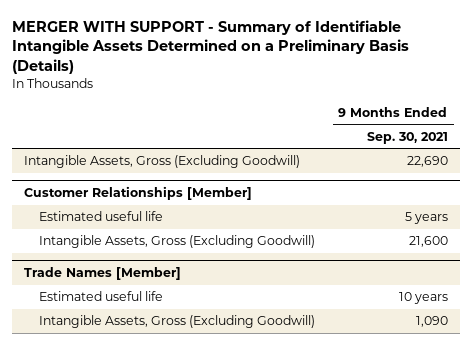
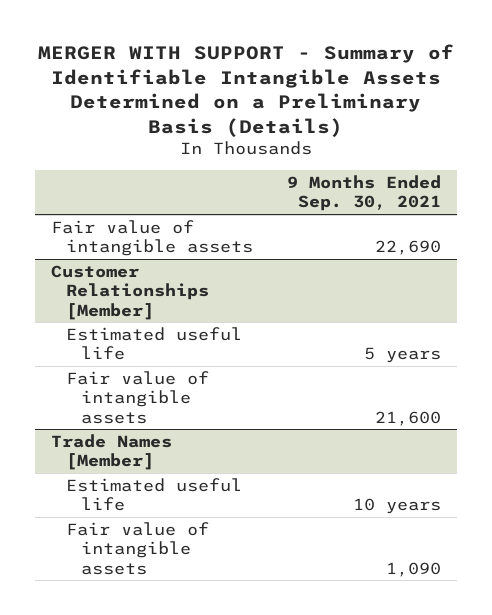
[24,155,301,169] Intangible Assets, Gross (Excluding Goodwill) -> [51,219,254,257] Fair value of intangible assets
[38,235,315,249] Intangible Assets, Gross (Excluding Goodwill) -> [66,370,210,424] Fair value of intangible assets
[38,315,315,329] Intangible Assets, Gross (Excluding Goodwill) -> [66,521,210,575] Fair value of intangible assets

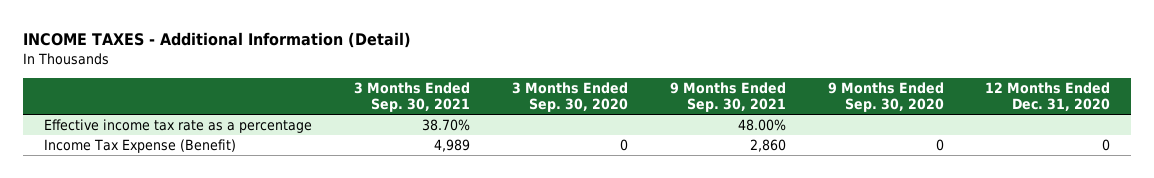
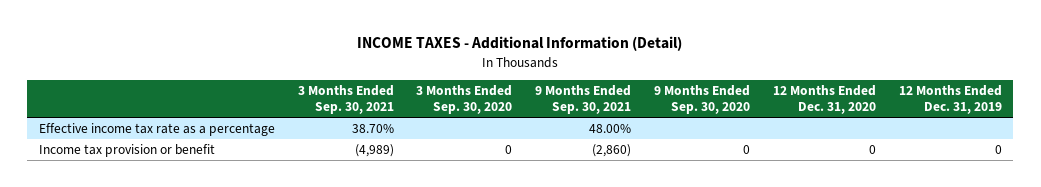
none -> [898,85,1002,115] 12 Months Ended Dec. 31, 2019
[43,139,236,154] Income Tax Expense (Benefit) -> [38,143,215,157] Income tax provision or benefit
[433,139,470,153] 4,989 -> [354,143,394,157] (4,989)
[749,139,786,153] 2,860 -> [592,143,632,157] (2,860)

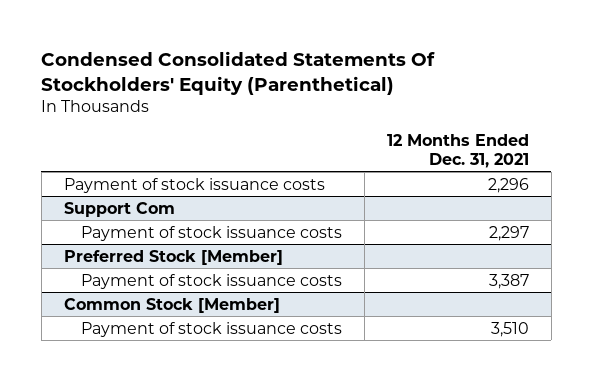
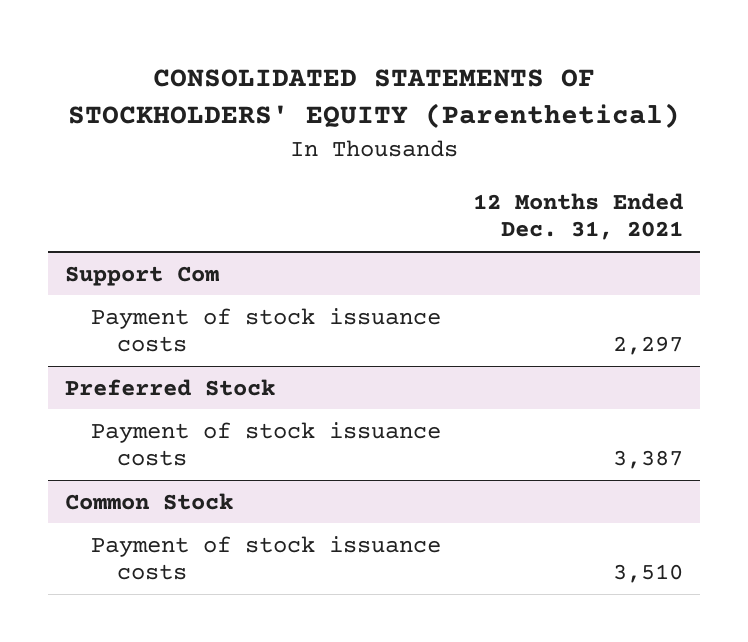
[41,51,436,95] Condensed Consolidated Statements Of Stockholders' Equity (Parenthetical) -> [67,68,680,129] CONSOLIDATED STATEMENTS OF STOCKHOLDERS' EQUITY (Parenthetical)
[63,177,325,193] Payment of stock issuance costs -> none
[63,249,283,265] Preferred Stock [Member] -> [64,378,275,396] Preferred Stock
[63,297,280,313] Common Stock [Member] -> [64,492,233,510] Common Stock

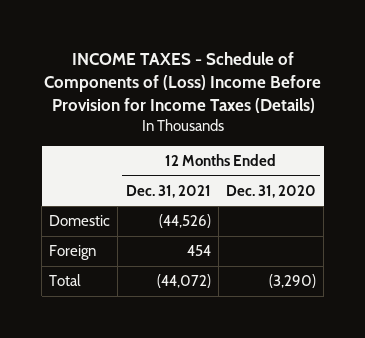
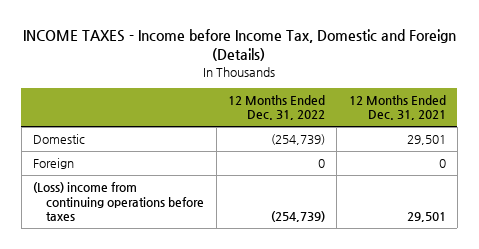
[43,51,321,114] INCOME TAXES - Schedule of Components of (Loss) Income Before Provision for Income Taxes (Details) -> [23,29,457,62] INCOME TAXES - Income before Income Tax, Domestic and Foreign (Details)
[226,184,317,198] Dec. 31, 2020 -> none
none -> [227,95,325,121] 12 Months Ended Dec. 31, 2022
[49,274,82,287] Total -> none
[158,214,211,229] (44,526) -> [406,135,446,146] 29,501
[186,245,211,257] 454 -> [438,159,446,169] 0
none -> [33,182,205,222] (Loss) income from continuing operations before taxes

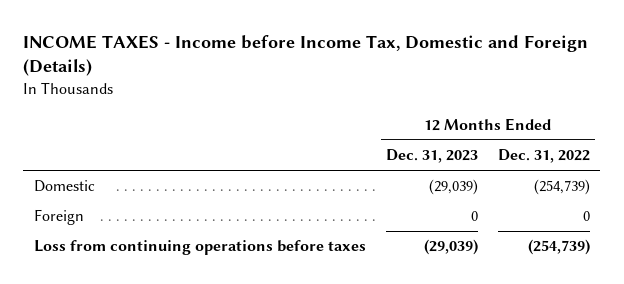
[348,95,446,121] 12 Months Ended Dec. 31, 2021 -> none
none -> [385,149,478,164] Dec. 31, 2023
[33,182,205,222] (Loss) income from continuing operations before taxes -> [33,240,366,256] Loss from continuing operations before taxes

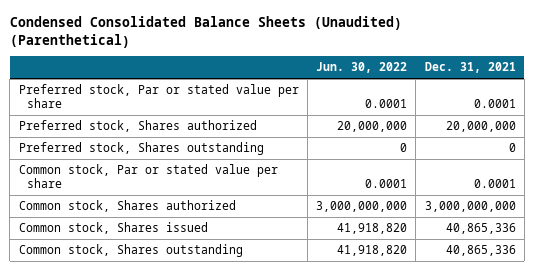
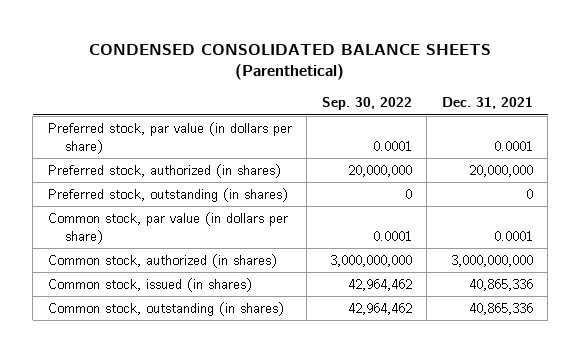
[9,16,402,49] Condensed Consolidated Balance Sheets (Unaudited) (Parenthetical) -> [89,43,492,81] CONDENSED CONSOLIDATED BALANCE SHEETS (Parenthetical)
[316,62,408,74] Jun. 30, 2022 -> none
none -> [321,97,412,111] Sep. 30, 2022
[18,83,299,108] Preferred stock, Par or stated value per share -> [47,121,292,154] Preferred stock, par value (in dollars per share)
[18,119,257,132] Preferred stock, Shares authorized -> [47,163,281,178] Preferred stock, authorized (in shares)
[18,141,264,155] Preferred stock, Shares outstanding -> [47,187,288,202] Preferred stock, outstanding (in shares)
[18,163,278,188] Common stock, Par or stated value per share -> [47,211,288,244] Common stock, par value (in dollars per share)
[18,199,236,212] Common stock, Shares authorized -> [47,253,277,268] Common stock, authorized (in shares)
[18,221,208,234] Common stock, Shares issued -> [47,277,252,292] Common stock, issued (in shares)
[18,243,243,257] Common stock, Shares outstanding -> [47,301,284,316] Common stock, outstanding (in shares)

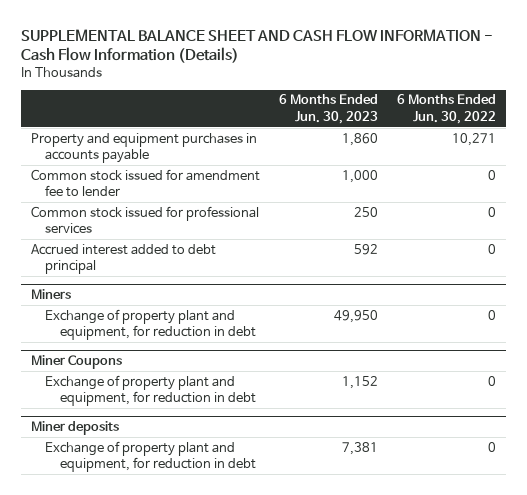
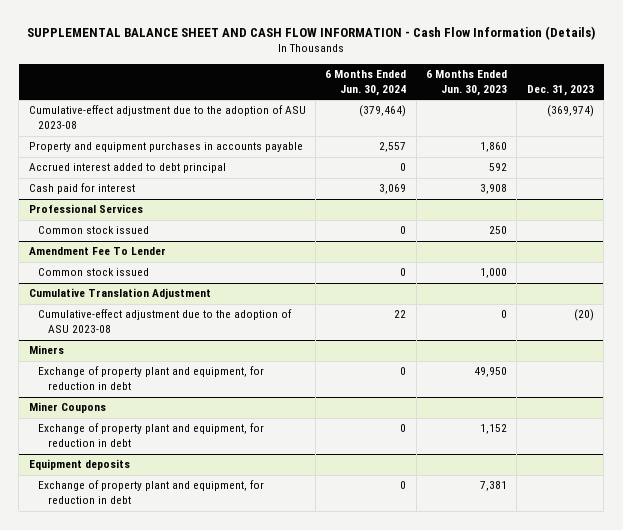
[397,94,497,124] 6 Months Ended Jun. 30, 2022 -> none
none -> [325,70,407,96] 6 Months Ended Jun. 30, 2024
none -> [526,84,594,96] Dec. 31, 2023
none -> [28,105,306,130] Cumulative-effect adjustment due to the adoption of ASU 2023-08
[30,168,260,198] Common stock issued for amendment fee to lender -> none
[30,205,259,235] Common stock issued for professional services -> none
none -> [28,183,135,195] Cash paid for interest
none -> [28,204,143,214] Professional Services
none -> [38,226,150,235] Common stock issued
none -> [28,247,166,256] Amendment Fee To Lender
none -> [38,268,150,277] Common stock issued
none -> [28,288,211,300] Cumulative Translation Adjustment
none -> [38,309,293,334] Cumulative-effect adjustment due to the adoption of ASU 2023-08
[30,421,119,436] Miner deposits -> [28,459,130,471] Equipment deposits

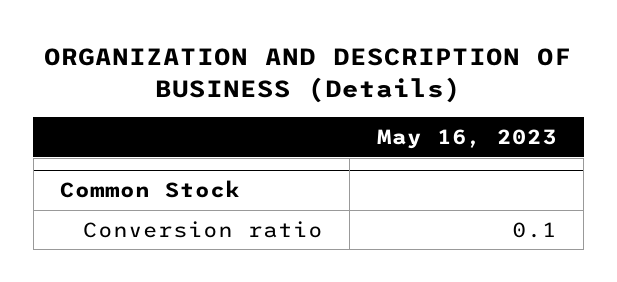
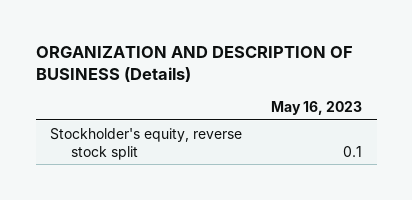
[60,180,241,199] Common Stock -> none
[82,220,323,238] Conversion ratio -> [50,127,243,161] Stockholder's equity, reverse stock split

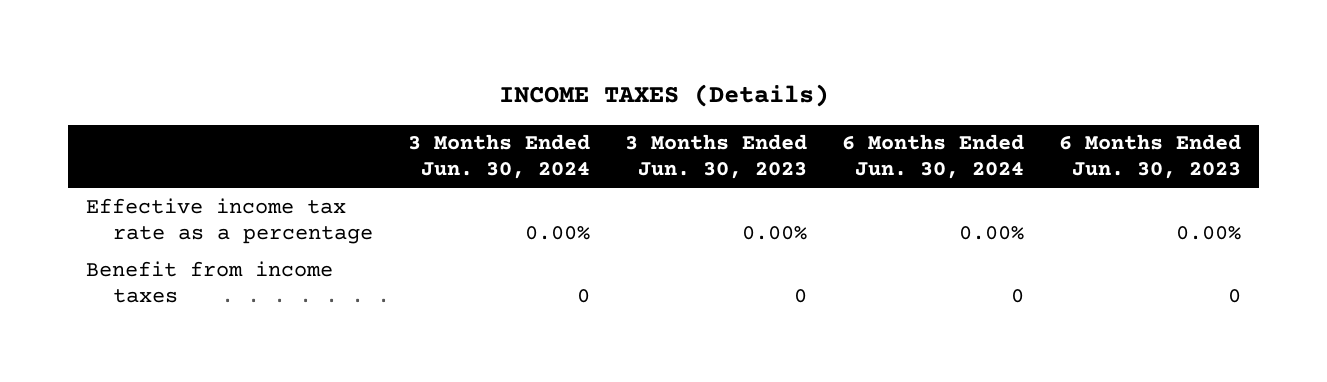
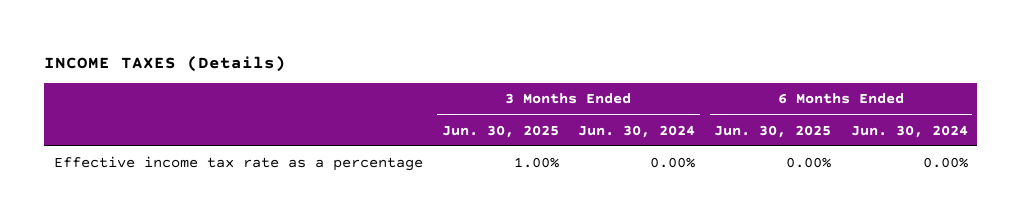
[625,134,808,180] 3 Months Ended Jun. 30, 2023 -> none
[1059,134,1242,180] 6 Months Ended Jun. 30, 2023 -> none
none -> [441,124,559,138] Jun. 30, 2025
none -> [714,124,832,138] Jun. 30, 2025
[85,260,333,303] Benefit from income taxes -> none

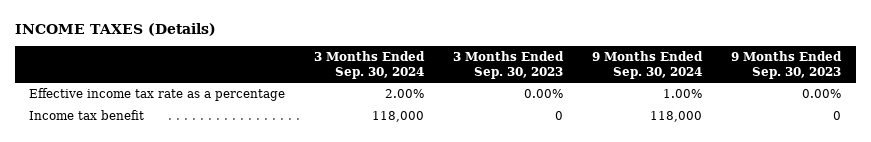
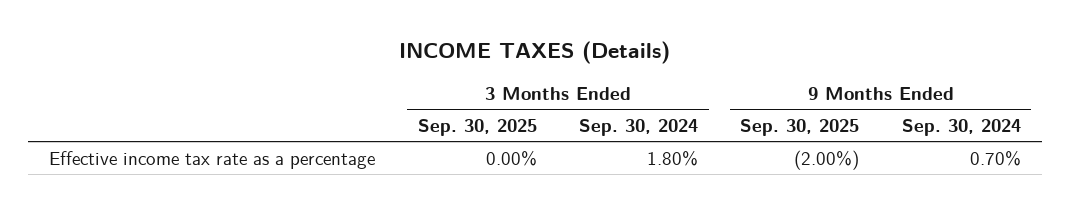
[453,51,565,79] 3 Months Ended Sep. 30, 2023 -> none
[731,51,843,79] 9 Months Ended Sep. 30, 2023 -> none
none -> [417,118,537,136] Sep. 30, 2025
none -> [740,118,860,136] Sep. 30, 2025
[29,110,145,121] Income tax benefit -> none
[385,89,425,99] 2.00% -> [647,149,699,166] 1.80%
[663,89,703,99] 1.00% -> [969,149,1021,166] 0.70%

